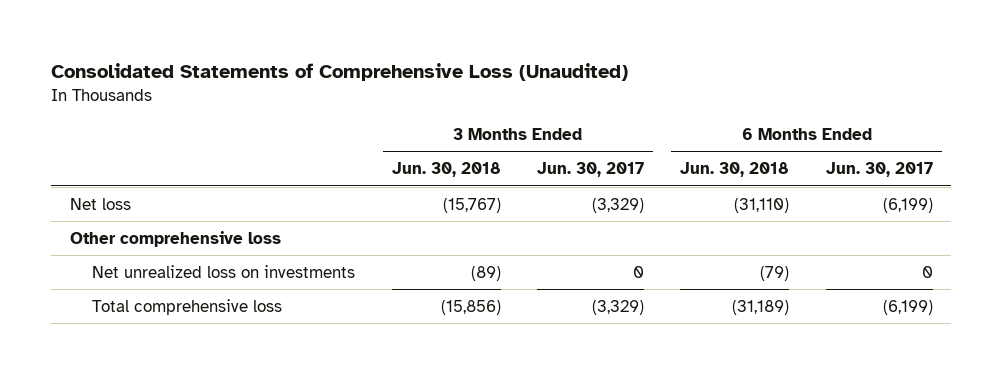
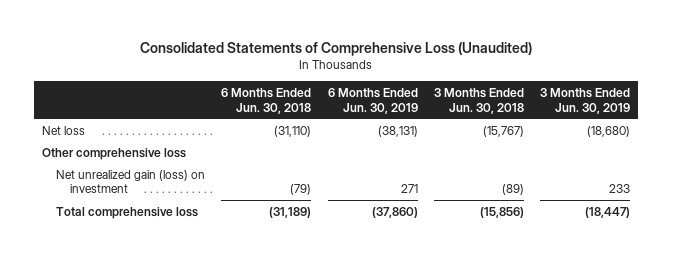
[537,162,645,178] Jun. 30, 2017 -> none
[825,162,933,178] Jun. 30, 2017 -> none
none -> [327,88,418,114] 6 Months Ended Jun. 30, 2019
none -> [540,88,631,114] 3 Months Ended Jun. 30, 2019
[92,264,356,278] Net unrealized loss on investments -> [56,169,206,194] Net unrealized gain (loss) on investment

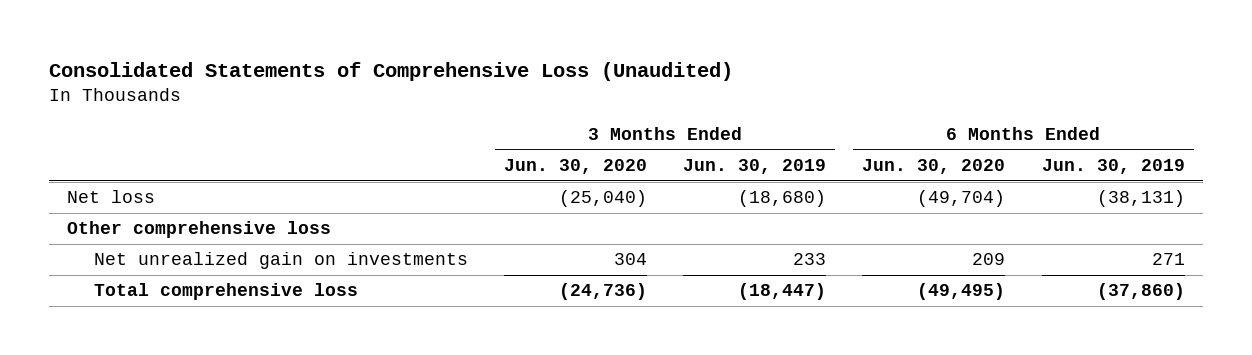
[221,88,312,114] 6 Months Ended Jun. 30, 2018 -> none
[433,88,524,114] 3 Months Ended Jun. 30, 2018 -> none
none -> [503,159,647,175] Jun. 30, 2020
none -> [862,159,1006,175] Jun. 30, 2020
[56,169,206,194] Net unrealized gain (loss) on investment -> [93,252,468,270] Net unrealized gain on investments

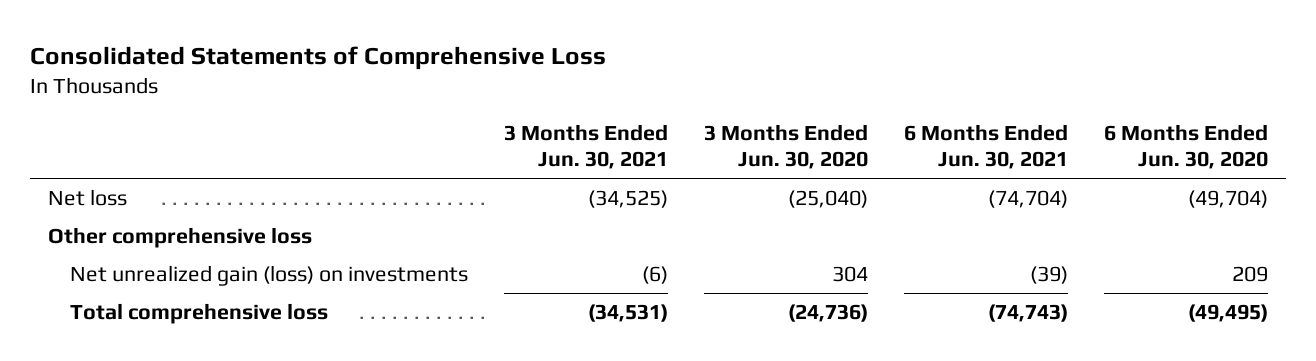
[49,61,734,81] Consolidated Statements of Comprehensive Loss (Unaudited) -> [30,45,607,70] Consolidated Statements of Comprehensive Loss
[683,159,827,175] Jun. 30, 2019 -> none
[1041,159,1185,175] Jun. 30, 2019 -> none
none -> [503,123,668,170] 3 Months Ended Jun. 30, 2021
none -> [903,123,1068,170] 6 Months Ended Jun. 30, 2021
[93,252,468,270] Net unrealized gain on investments -> [69,264,468,286] Net unrealized gain (loss) on investments

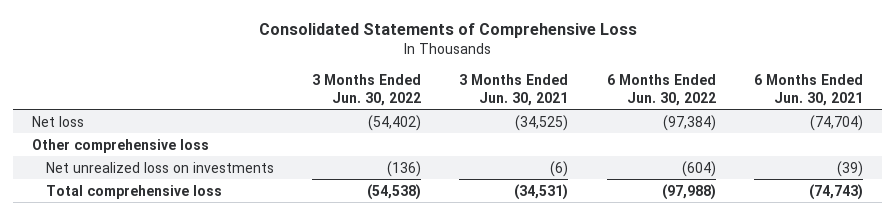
[703,123,868,170] 3 Months Ended Jun. 30, 2020 -> none
[1103,123,1268,170] 6 Months Ended Jun. 30, 2020 -> none
none -> [311,73,421,106] 3 Months Ended Jun. 30, 2022
none -> [606,73,716,106] 6 Months Ended Jun. 30, 2022
[69,264,468,286] Net unrealized gain (loss) on investments -> [45,161,274,173] Net unrealized loss on investments

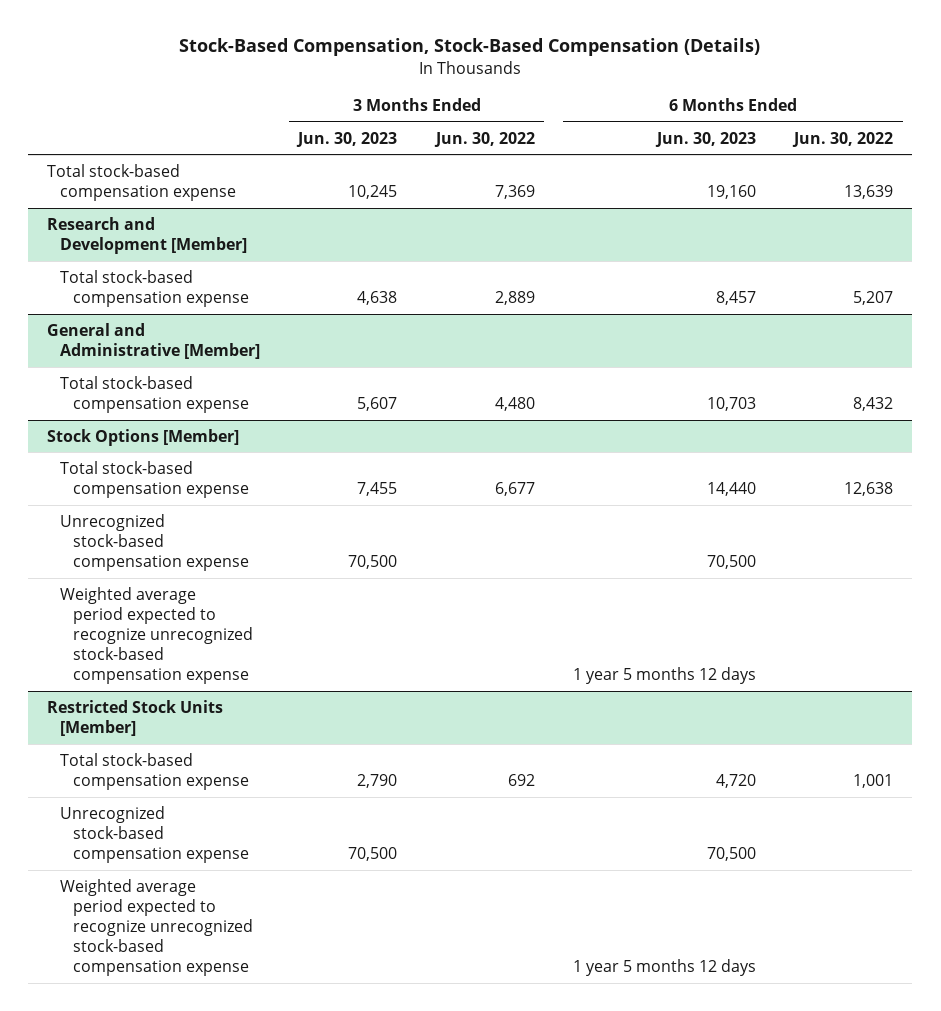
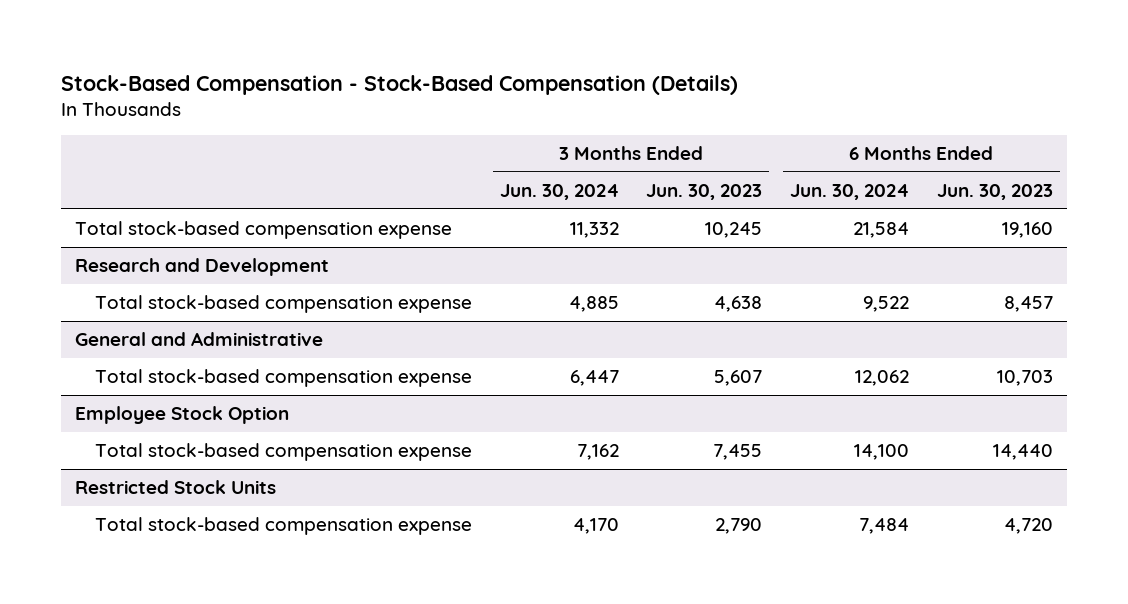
[179,38,761,57] Stock-Based Compensation, Stock-Based Compensation (Details) -> [61,74,739,95] Stock-Based Compensation - Stock-Based Compensation (Details)
[433,131,535,147] Jun. 30, 2022 -> none
[792,131,894,147] Jun. 30, 2022 -> none
none -> [499,183,619,200] Jun. 30, 2024
none -> [789,183,909,200] Jun. 30, 2024
[47,216,248,254] Research and Development [Member] -> [75,258,330,277] Research and Development
[47,322,261,359] General and Administrative [Member] -> [75,332,324,347] General and Administrative
[47,428,240,446] Stock Options [Member] -> [75,406,290,425] Employee Stock Option
[60,513,249,572] Unrecognized stock-based compensation expense -> none
[60,586,253,685] Weighted average period expected to recognize unrecognized stock-based compensation expense -> none
[47,699,224,736] Restricted Stock Units [Member] -> [75,480,277,495] Restricted Stock Units
[60,805,249,864] Unrecognized stock-based compensation expense -> none
[60,878,253,977] Weighted average period expected to recognize unrecognized stock-based compensation expense -> none

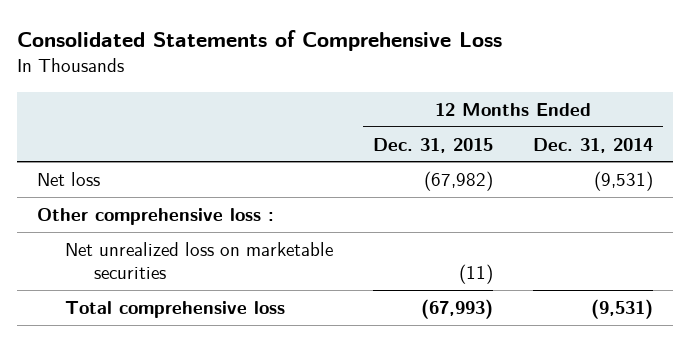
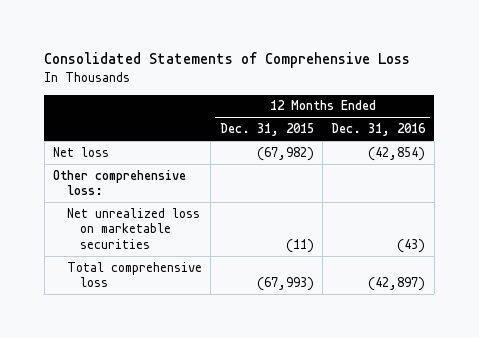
[533,137,654,153] Dec. 31, 2014 -> none
none -> [331,123,427,137] Dec. 31, 2016
[36,208,274,226] Other comprehensive loss : -> [53,169,187,196] Other comprehensive loss:

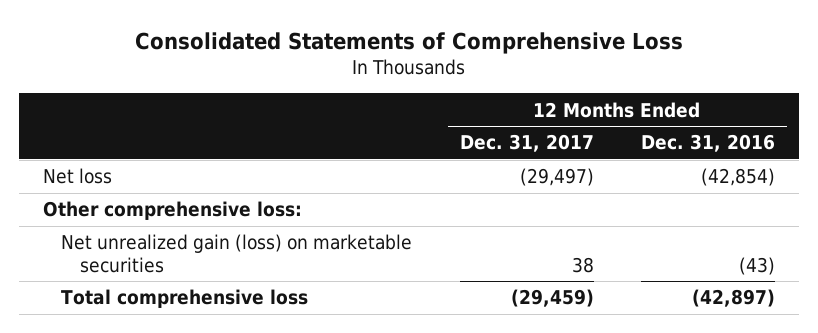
[219,123,314,137] Dec. 31, 2015 -> none
none -> [459,134,594,153] Dec. 31, 2017
[66,207,200,249] Net unrealized loss on marketable securities -> [61,234,413,273] Net unrealized gain (loss) on marketable securities

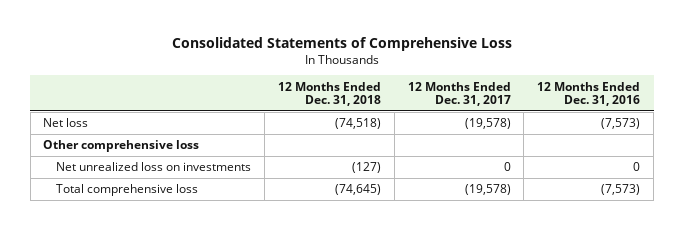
none -> [277,81,381,106] 12 Months Ended Dec. 31, 2018
[519,168,594,187] (29,497) -> [464,118,511,130] (19,578)
[701,168,776,187] (42,854) -> [601,118,641,130] (7,573)
[42,201,302,221] Other comprehensive loss: -> [43,140,200,153] Other comprehensive loss
[61,234,413,273] Net unrealized gain (loss) on marketable securities -> [56,162,252,172] Net unrealized loss on investments
[571,256,594,273] 38 -> [503,162,511,172] 0
[739,256,776,275] (43) -> [633,162,641,172] 0
[510,289,594,308] (29,459) -> [464,184,511,196] (19,578)
[692,289,776,308] (42,897) -> [601,184,641,196] (7,573)

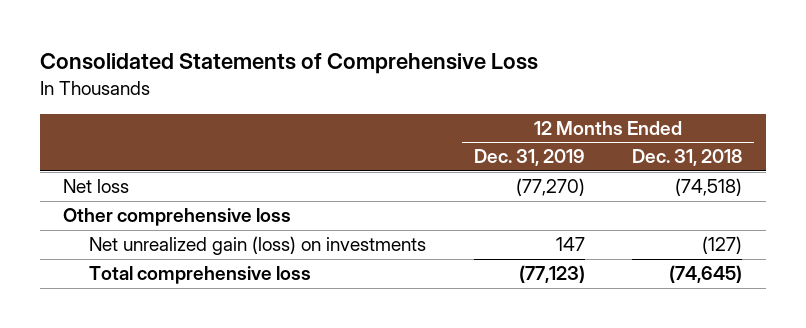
[407,81,511,106] 12 Months Ended Dec. 31, 2017 -> none
[537,81,641,106] 12 Months Ended Dec. 31, 2016 -> none
none -> [473,149,585,167] Dec. 31, 2019
[56,162,252,172] Net unrealized loss on investments -> [89,236,427,256] Net unrealized gain (loss) on investments

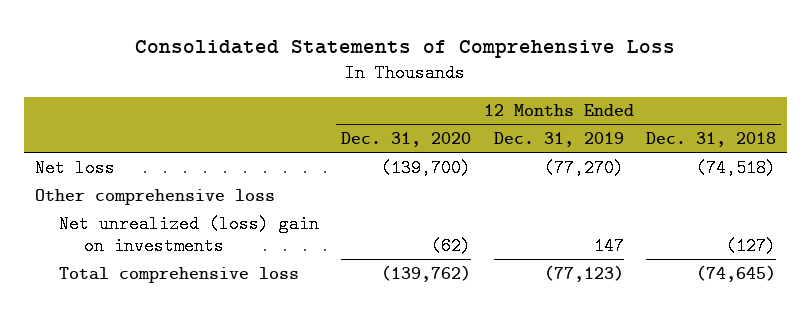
none -> [341,131,472,147] Dec. 31, 2020
[89,236,427,256] Net unrealized gain (loss) on investments -> [59,214,320,255] Net unrealized (loss) gain on investments

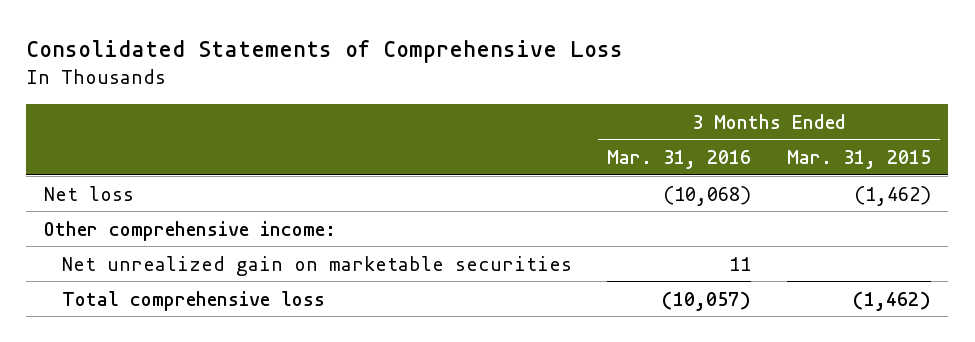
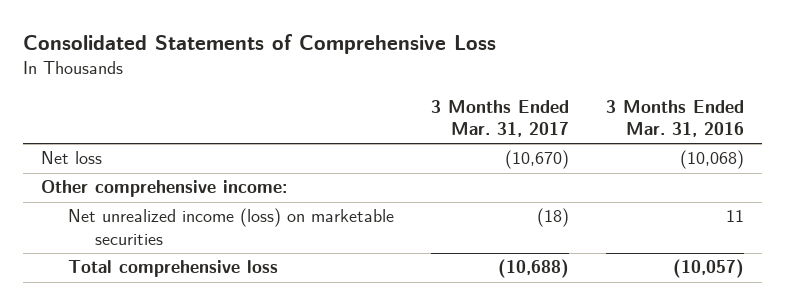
[786,149,931,169] Mar. 31, 2015 -> none
none -> [430,99,569,138] 3 Months Ended Mar. 31, 2017
[61,255,572,276] Net unrealized gain on marketable securities -> [68,208,395,246] Net unrealized income (loss) on marketable securities

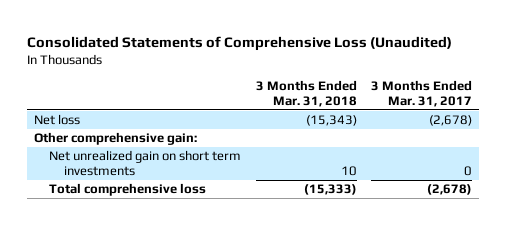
[22,34,496,55] Consolidated Statements of Comprehensive Loss -> [27,36,453,52] Consolidated Statements of Comprehensive Loss (Unaudited)
[605,99,744,138] 3 Months Ended Mar. 31, 2016 -> none
none -> [255,80,357,107] 3 Months Ended Mar. 31, 2018
[504,150,569,170] (10,670) -> [429,115,473,127] (2,678)
[41,180,288,198] Other comprehensive income: -> [34,132,198,146] Other comprehensive gain:
[68,208,395,246] Net unrealized income (loss) on marketable securities -> [49,150,242,176] Net unrealized gain on short term investments
[536,208,569,228] (18) -> [464,165,473,176] 0
[497,259,569,279] (10,688) -> [427,184,473,196] (2,678)

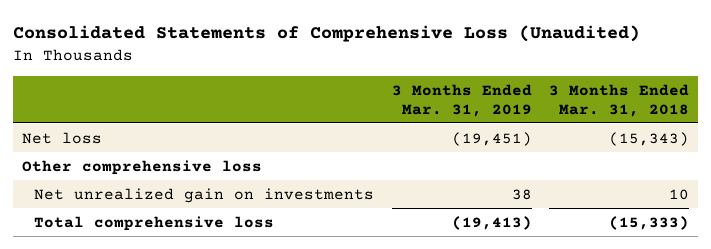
[371,80,473,107] 3 Months Ended Mar. 31, 2017 -> none
none -> [391,83,532,117] 3 Months Ended Mar. 31, 2019
[34,132,198,146] Other comprehensive gain: -> [21,159,262,175] Other comprehensive loss
[49,150,242,176] Net unrealized gain on short term investments -> [34,187,375,203] Net unrealized gain on investments

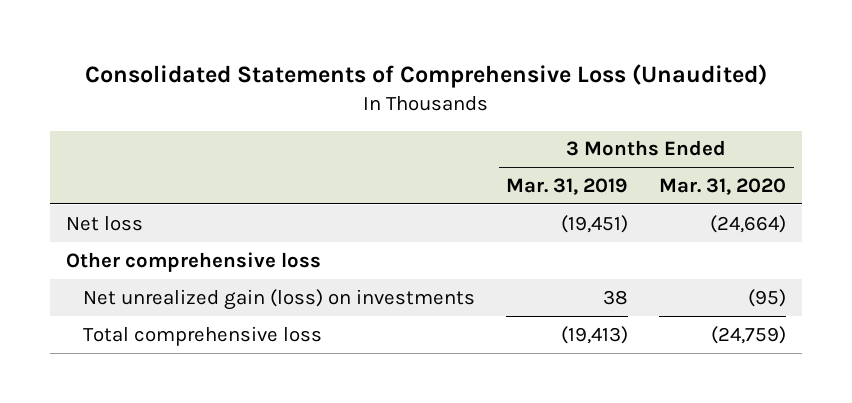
[548,83,689,117] 3 Months Ended Mar. 31, 2018 -> none
none -> [659,178,787,196] Mar. 31, 2020
[34,187,375,203] Net unrealized gain on investments -> [83,288,476,310] Net unrealized gain (loss) on investments

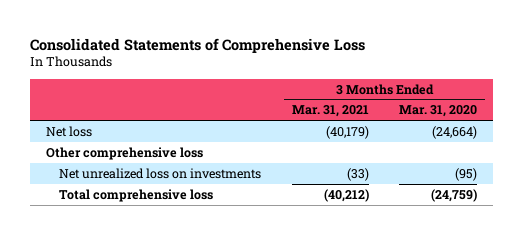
[85,64,768,89] Consolidated Statements of Comprehensive Loss (Unaudited) -> [30,37,366,53] Consolidated Statements of Comprehensive Loss
[506,178,629,196] Mar. 31, 2019 -> none
none -> [291,105,369,118] Mar. 31, 2021
[83,288,476,310] Net unrealized gain (loss) on investments -> [59,167,262,179] Net unrealized loss on investments

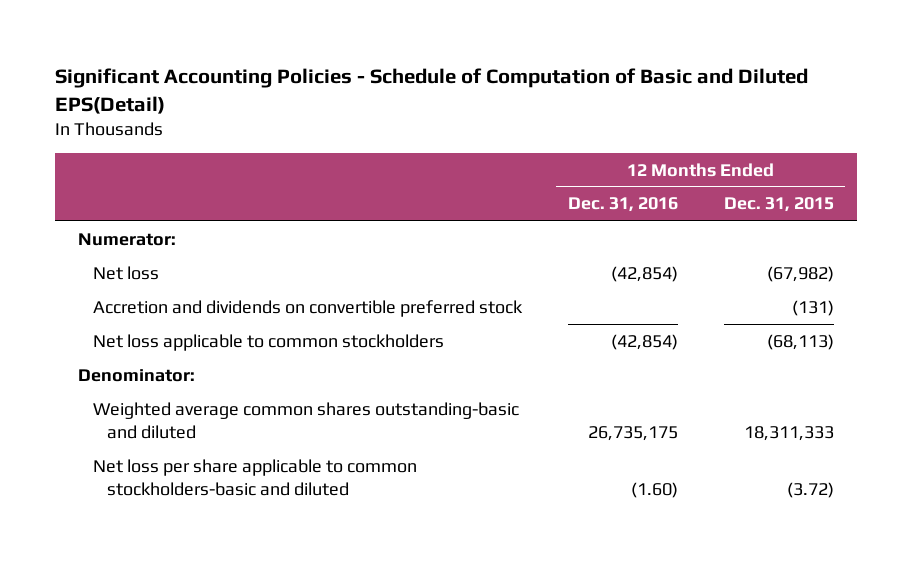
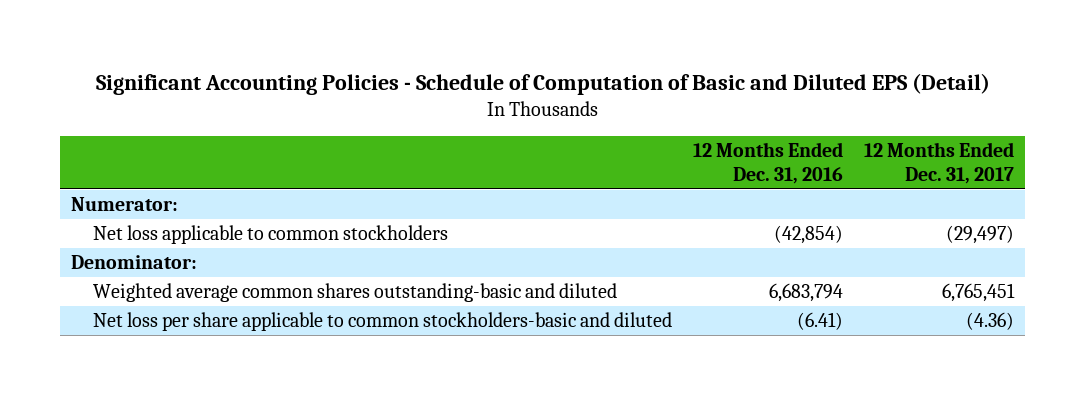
[55,67,809,114] Significant Accounting Policies - Schedule of Computation of Basic and Diluted EPS(Detail) -> [95,73,990,96] Significant Accounting Policies - Schedule of Computation of Basic and Diluted EPS (Detail)
[723,197,834,213] Dec. 31, 2015 -> none
none -> [864,141,1015,184] 12 Months Ended Dec. 31, 2017
[92,265,159,280] Net loss -> none
[92,299,523,317] Accretion and dividends on convertible preferred stock -> none
[587,425,678,441] 26,735,175 -> [768,283,843,303] 6,683,794
[630,481,678,498] (1.60) -> [796,312,843,331] (6.41)

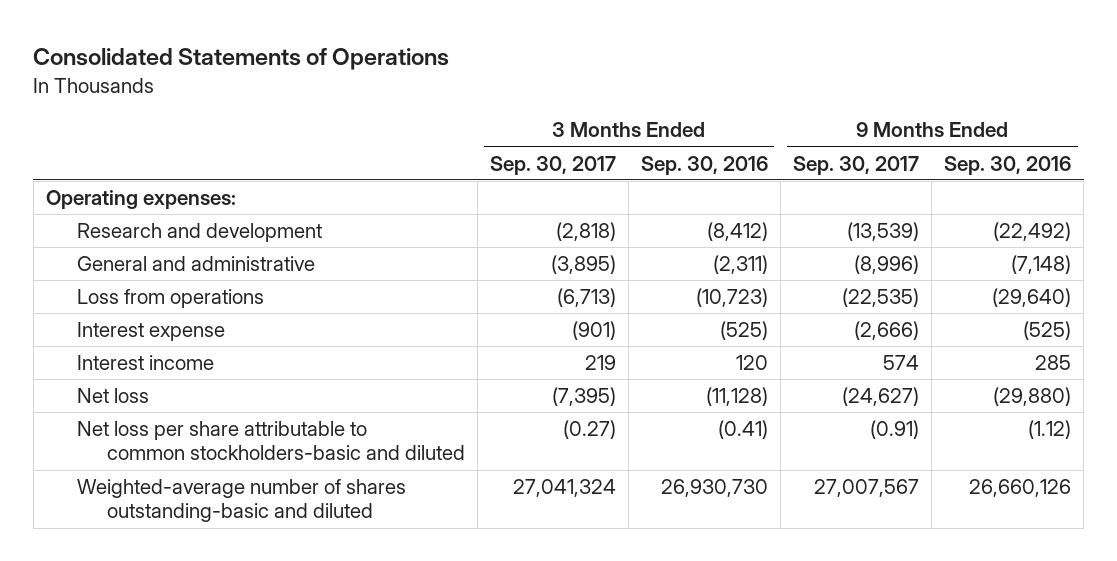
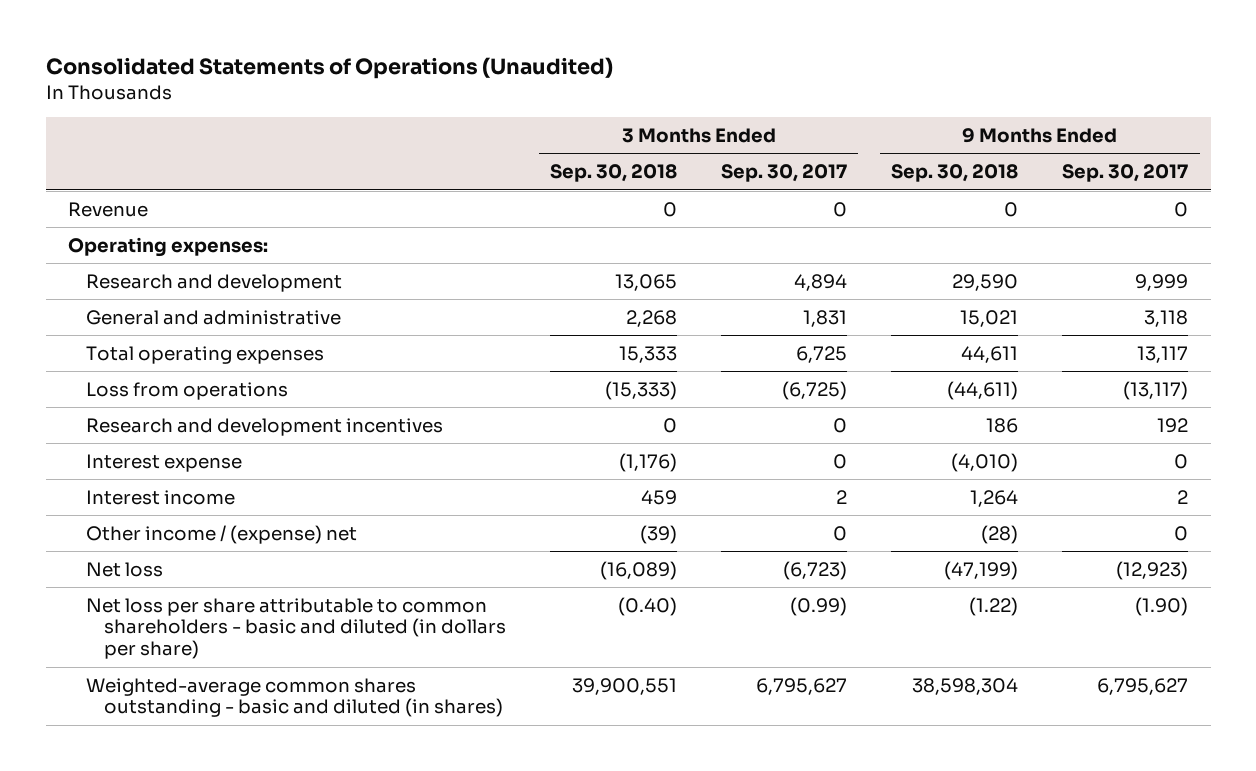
[33,48,450,71] Consolidated Statements of Operations -> [45,57,613,80] Consolidated Statements of Operations (Unaudited)
[641,155,769,175] Sep. 30, 2016 -> none
[944,155,1072,175] Sep. 30, 2016 -> none
none -> [550,164,678,183] Sep. 30, 2018
none -> [891,164,1019,183] Sep. 30, 2018
none -> [67,201,148,217] Revenue
[556,222,617,242] (2,818) -> [794,273,848,291] 4,894
[847,222,920,242] (13,539) -> [1135,273,1189,291] 9,999
[551,255,617,275] (3,895) -> [803,309,848,327] 1,831
[854,255,920,275] (8,996) -> [1144,309,1189,327] 3,118
none -> [86,345,325,364] Total operating expenses
[557,288,617,308] (6,713) -> [782,380,848,400] (6,725)
[842,288,920,308] (22,535) -> [1123,380,1189,400] (13,117)
none -> [86,417,444,436] Research and development incentives
[572,321,617,341] (901) -> [833,453,848,469] 0
[854,321,920,341] (2,666) -> [1174,453,1189,469] 0
[585,355,617,371] 219 -> [836,489,848,504] 2
[883,355,920,371] 574 -> [1177,489,1189,504] 2
none -> [86,524,358,544] Other income / (expense) net
[552,387,617,407] (7,395) -> [783,560,848,580] (6,723)
[842,387,920,407] (24,627) -> [1116,560,1189,580] (12,923)
[76,421,466,461] Net loss per share attributable to common stockholders-basic and diluted -> [86,597,507,660] Net loss per share attributable to common shareholders - basic and diluted (in dollars per share)
[563,420,617,440] (0.27) -> [790,596,848,616] (0.99)
[870,420,920,440] (0.91) -> [1135,596,1189,616] (1.90)
[76,479,406,523] Weighted-average number of shares outstanding-basic and diluted -> [86,677,504,718] Weighted-average common shares outstanding - basic and diluted (in shares)
[513,479,617,498] 27,041,324 -> [756,677,848,695] 6,795,627
[814,479,920,498] 27,007,567 -> [1097,677,1189,695] 6,795,627

